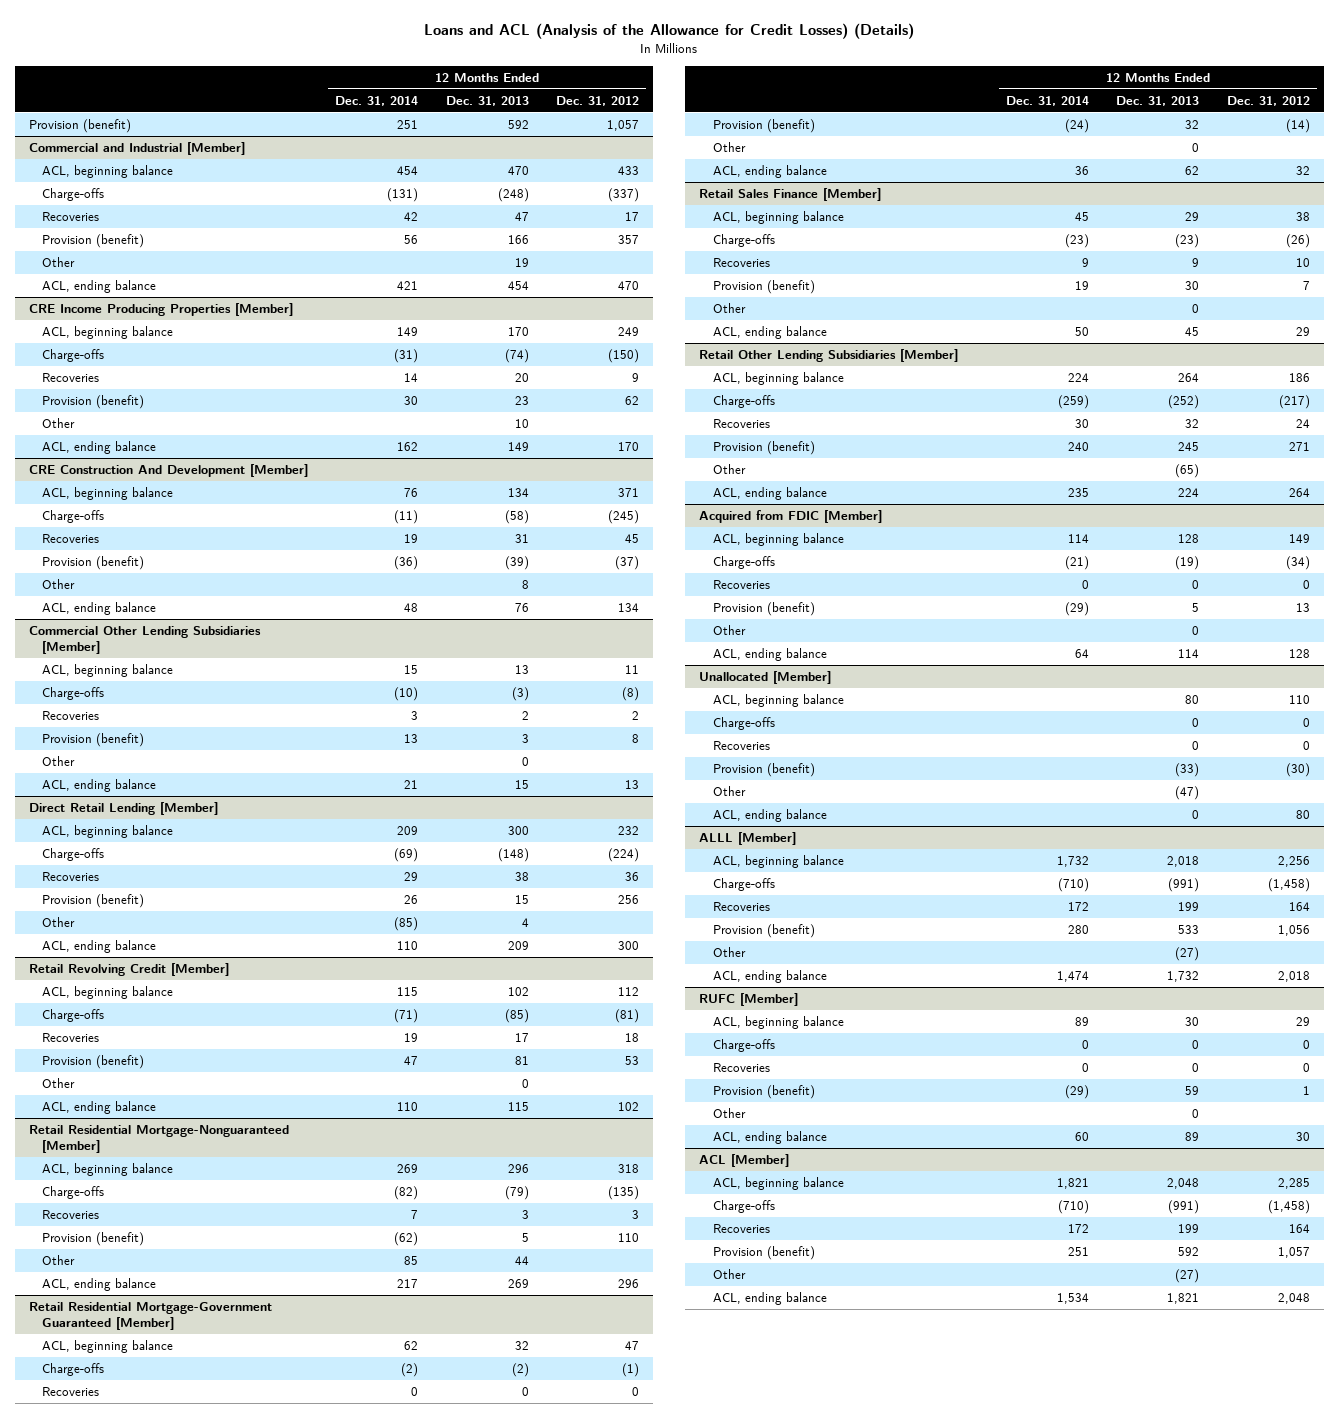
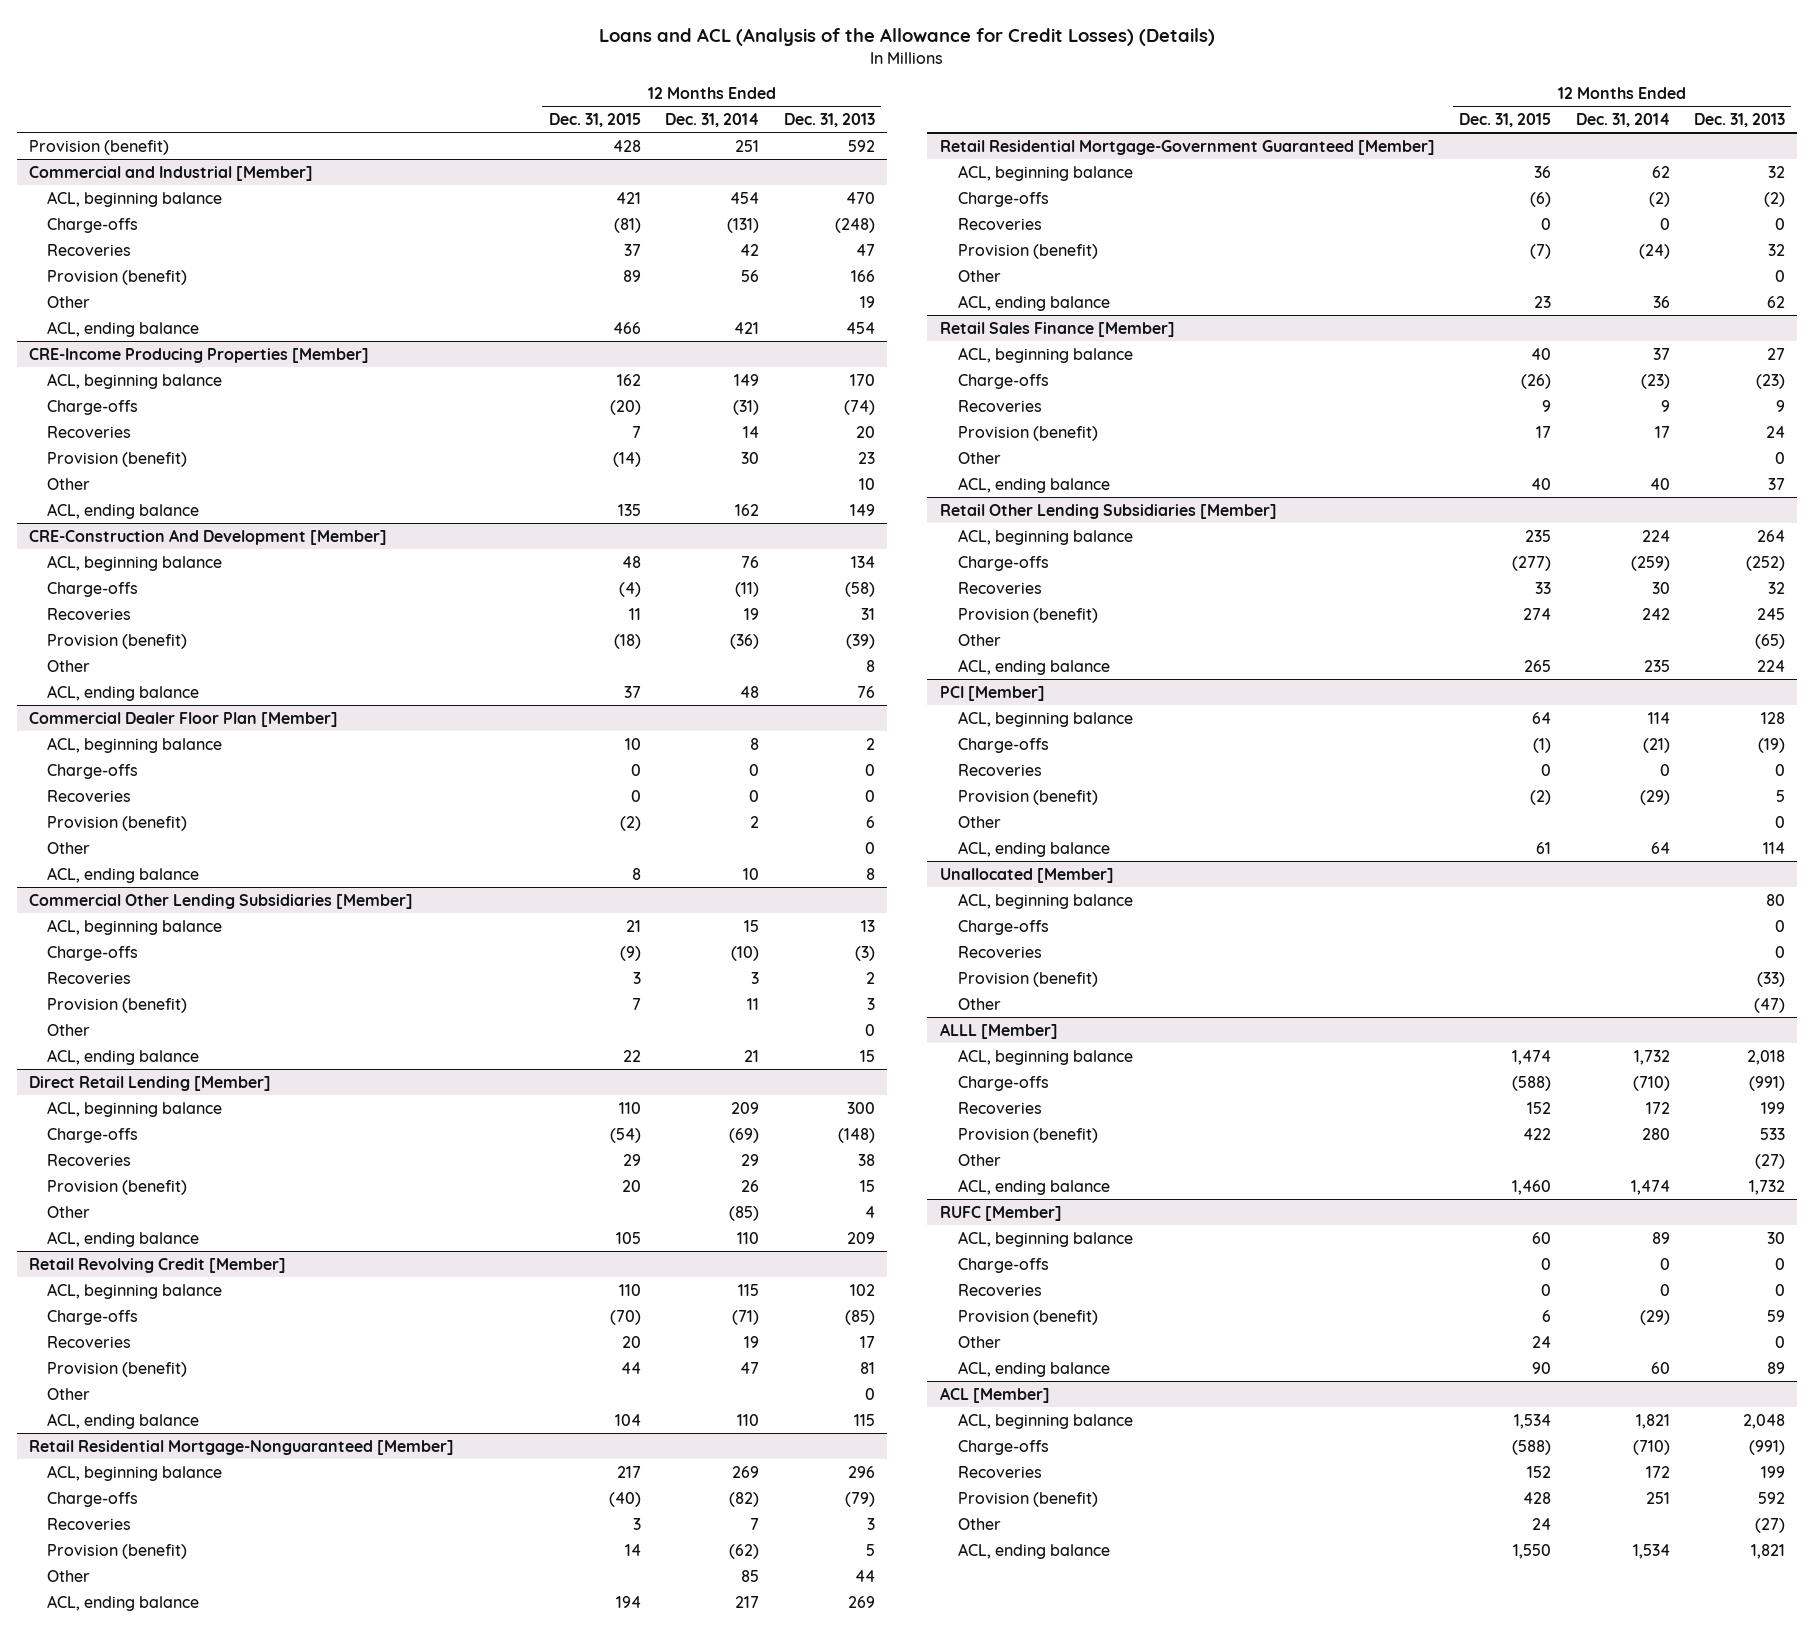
[556,95,640,106] Dec. 31, 2012 -> none
none -> [548,112,641,127] Dec. 31, 2015
[28,303,293,317] CRE Income Producing Properties [Member] -> [29,347,370,363] CRE-Income Producing Properties [Member]
[28,464,308,478] CRE Construction And Development [Member] -> [29,528,388,545] CRE-Construction And Development [Member]
none -> [29,711,339,727] Commercial Dealer Floor Plan [Member]
none -> [47,736,223,753] ACL, beginning balance
none -> [47,763,139,779] Charge-offs
none -> [47,789,132,802] Recoveries
none -> [47,815,188,831] Provision (benefit)
none -> [47,841,91,854] Other
none -> [47,866,200,883] ACL, ending balance
[404,734,419,744] 13 -> [747,997,760,1010] 11
[1074,212,1089,222] 45 -> [1652,347,1670,360] 37
[1185,212,1200,222] 29 -> [1767,347,1786,360] 27
[1074,281,1089,291] 19 -> [1654,425,1670,438] 17
[1185,281,1200,291] 30 -> [1766,425,1786,438] 24
[1074,327,1089,337] 50 -> [1649,477,1670,490] 40
[1185,327,1200,337] 45 -> [1768,477,1786,490] 37
[1067,442,1089,452] 240 -> [1641,607,1670,620] 242
[699,510,883,524] Acquired from FDIC [Member] -> none
none -> [939,685,1045,701] PCI [Member]
[712,809,827,823] ACL, ending balance -> none

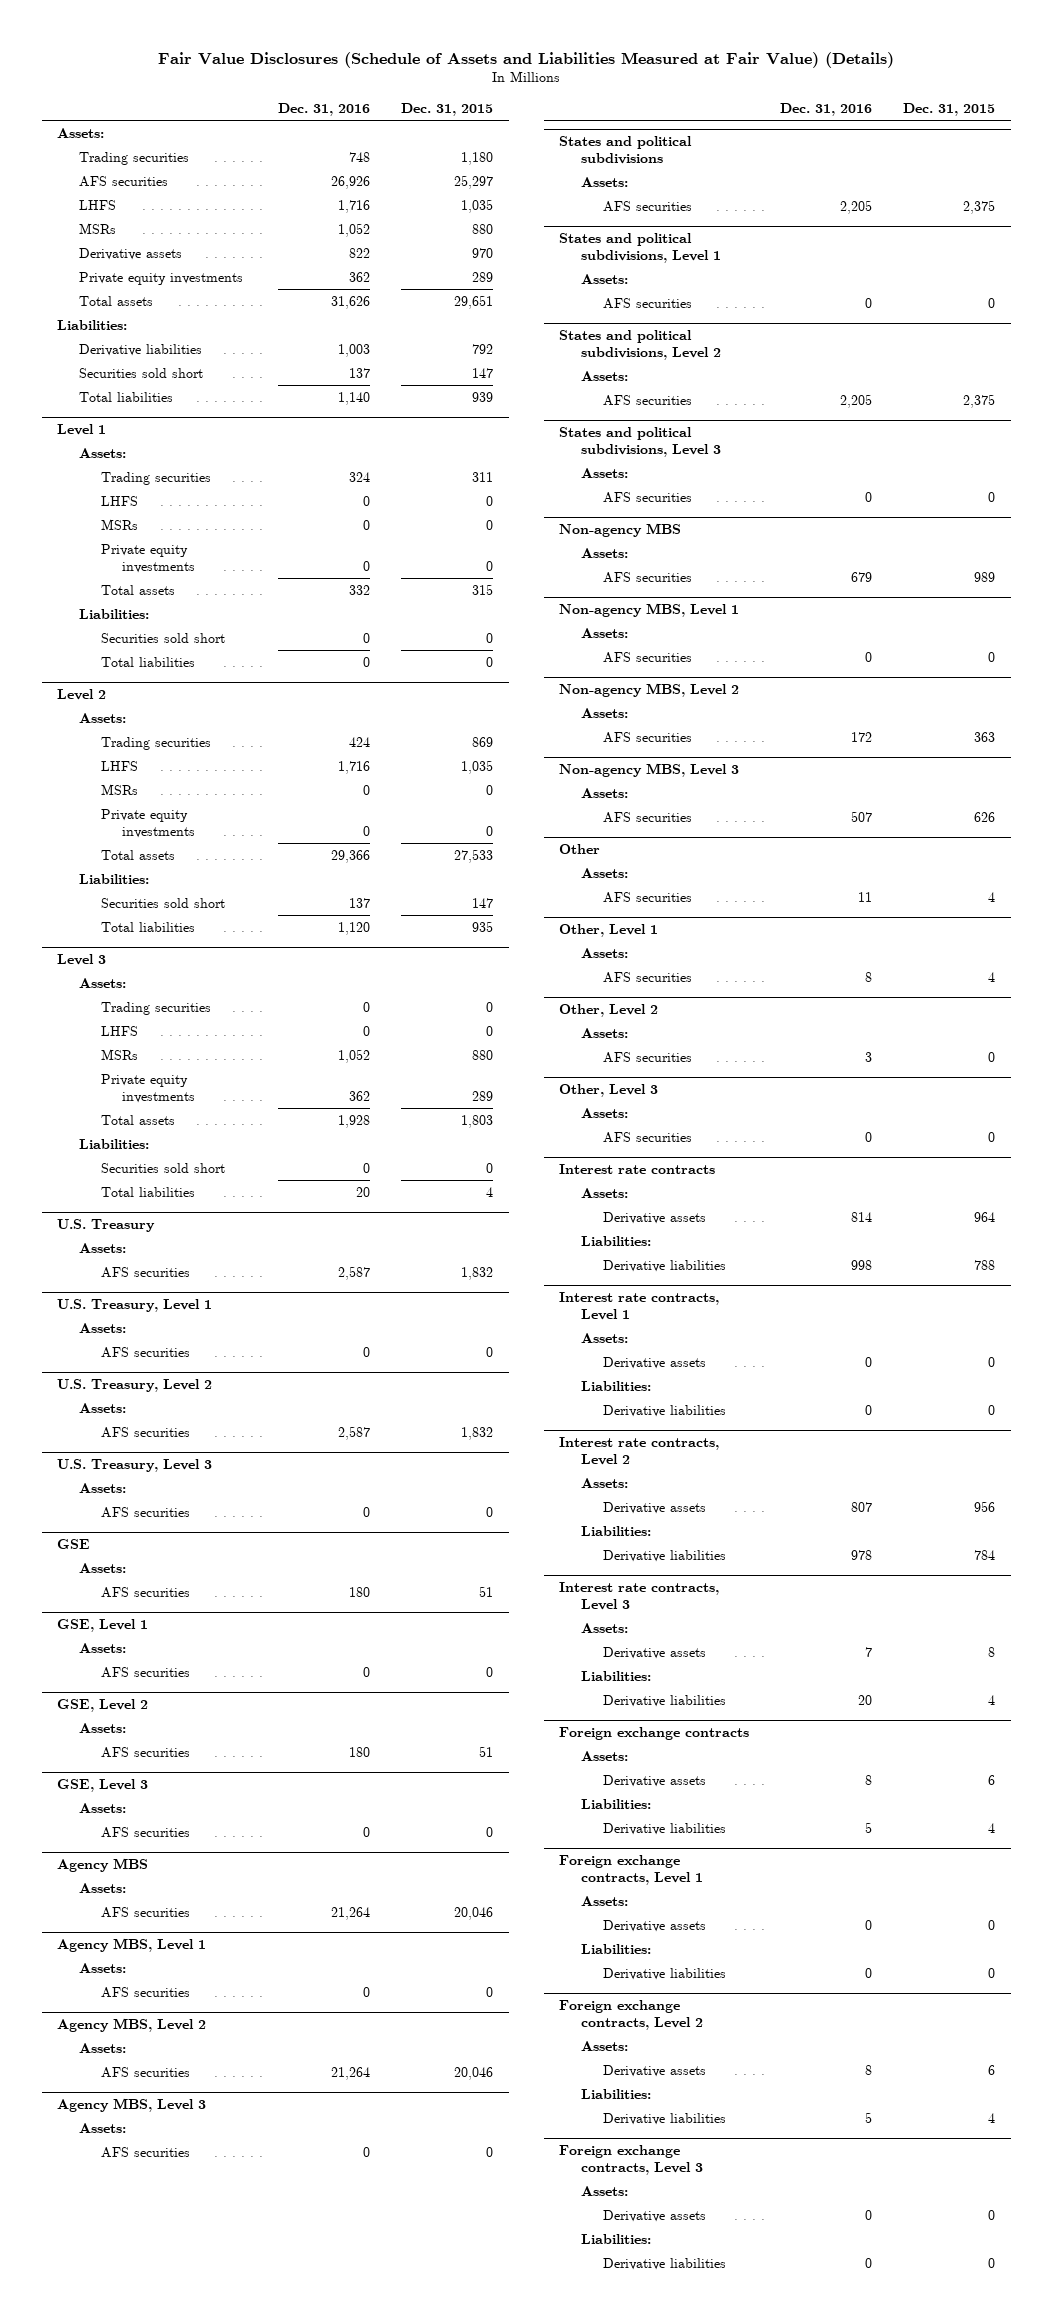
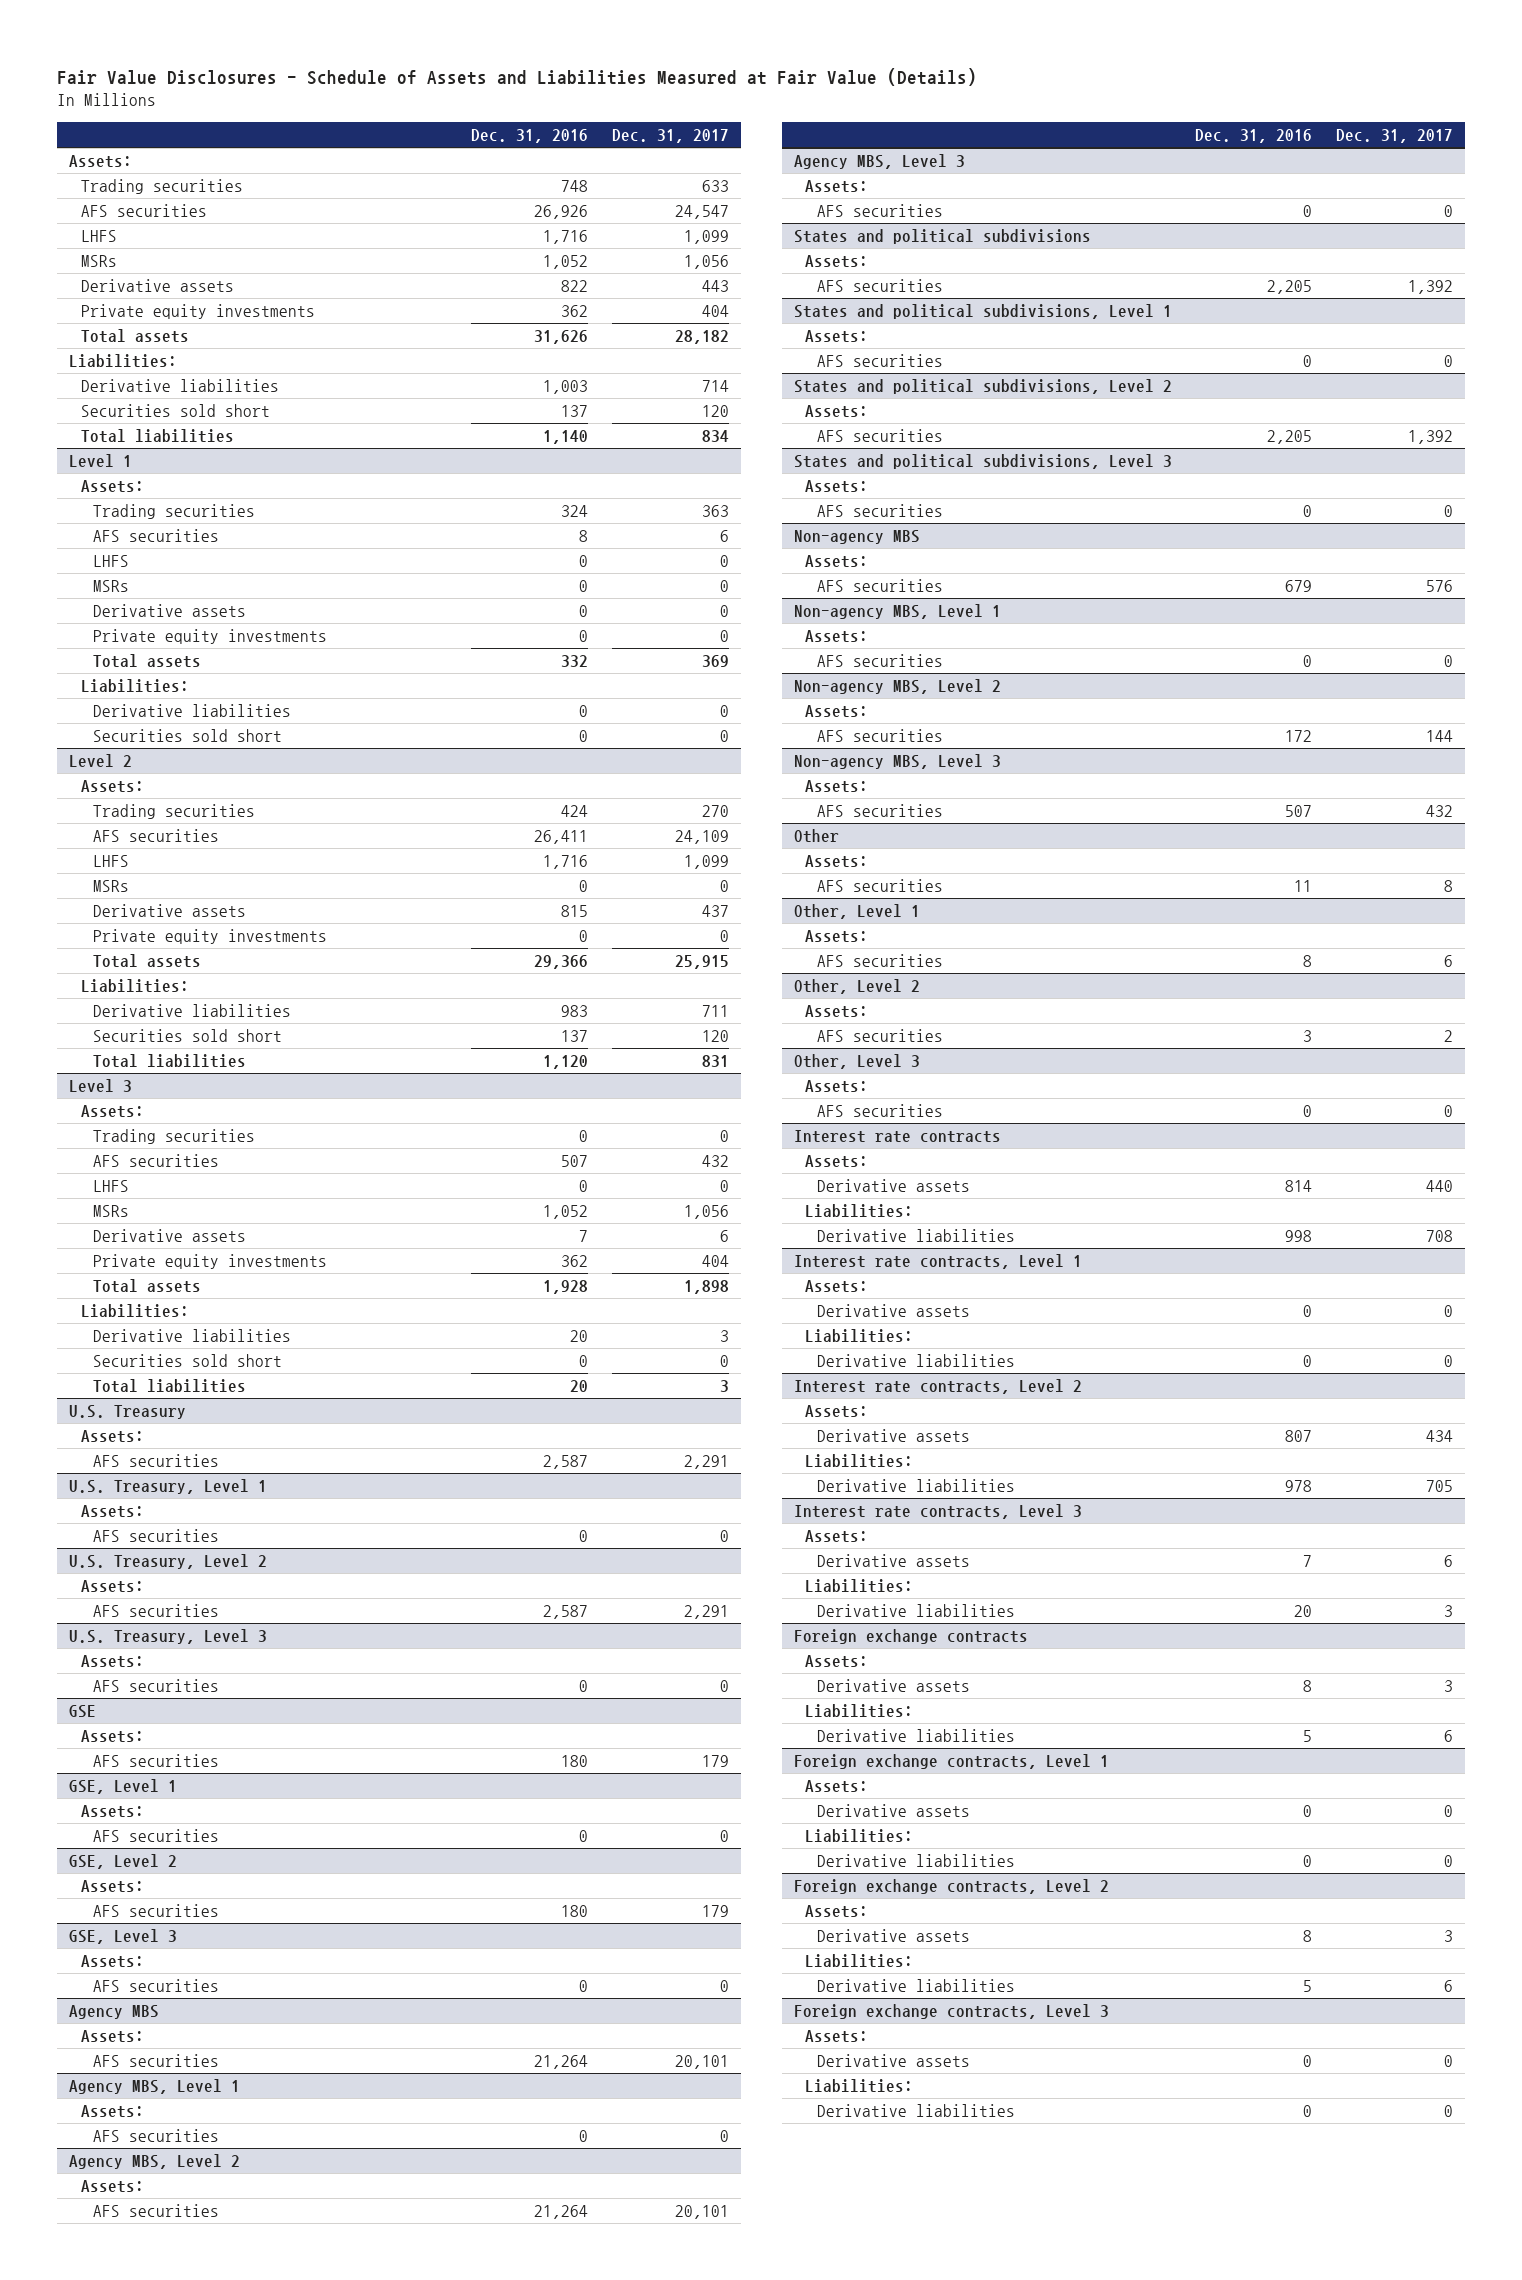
[158,51,895,68] Fair Value Disclosures (Schedule of Assets and Liabilities Measured at Fair Value) (Details) -> [57,68,978,87] Fair Value Disclosures - Schedule of Assets and Liabilities Measured at Fair Value (Details)
[401,103,494,117] Dec. 31, 2015 -> none
none -> [611,128,729,143] Dec. 31, 2017
none -> [92,528,219,542] AFS securities
none -> [92,603,246,617] Derivative assets
none -> [92,703,291,717] Derivative liabilities
[100,656,195,667] Total liabilities -> none
none -> [92,828,219,842] AFS securities
none -> [92,903,246,917] Derivative assets
none -> [92,1003,291,1017] Derivative liabilities
none -> [92,1153,219,1167] AFS securities
none -> [92,1228,246,1242] Derivative assets
none -> [92,1328,291,1342] Derivative liabilities

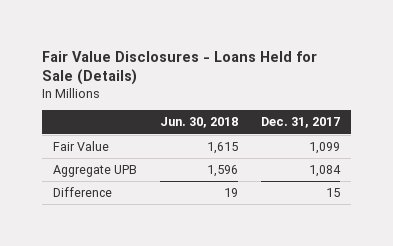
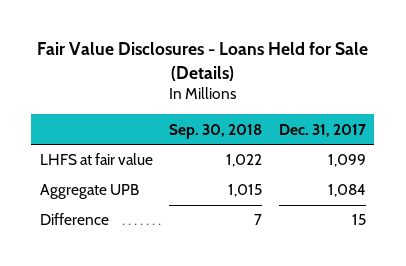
[160,117,239,129] Jun. 30, 2018 -> none
none -> [169,123,263,139] Sep. 30, 2018
[53,141,110,152] Fair Value -> [39,153,153,166] LHFS at fair value

